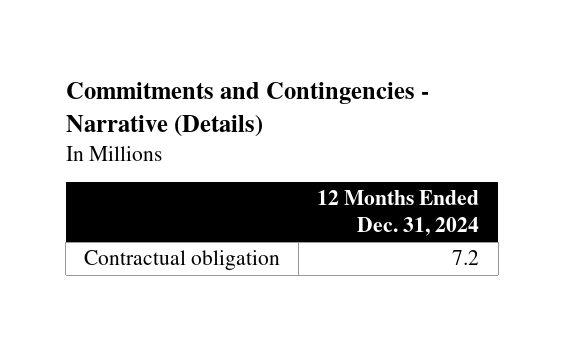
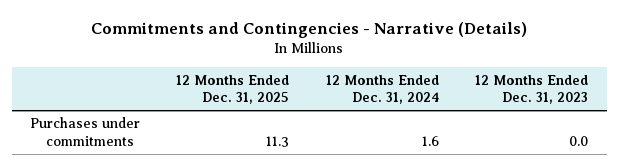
none -> [176,74,290,105] 12 Months Ended Dec. 31, 2025
none -> [475,74,589,105] 12 Months Ended Dec. 31, 2023
[84,250,281,271] Contractual obligation -> none
none -> [29,117,140,147] Purchases under commitments

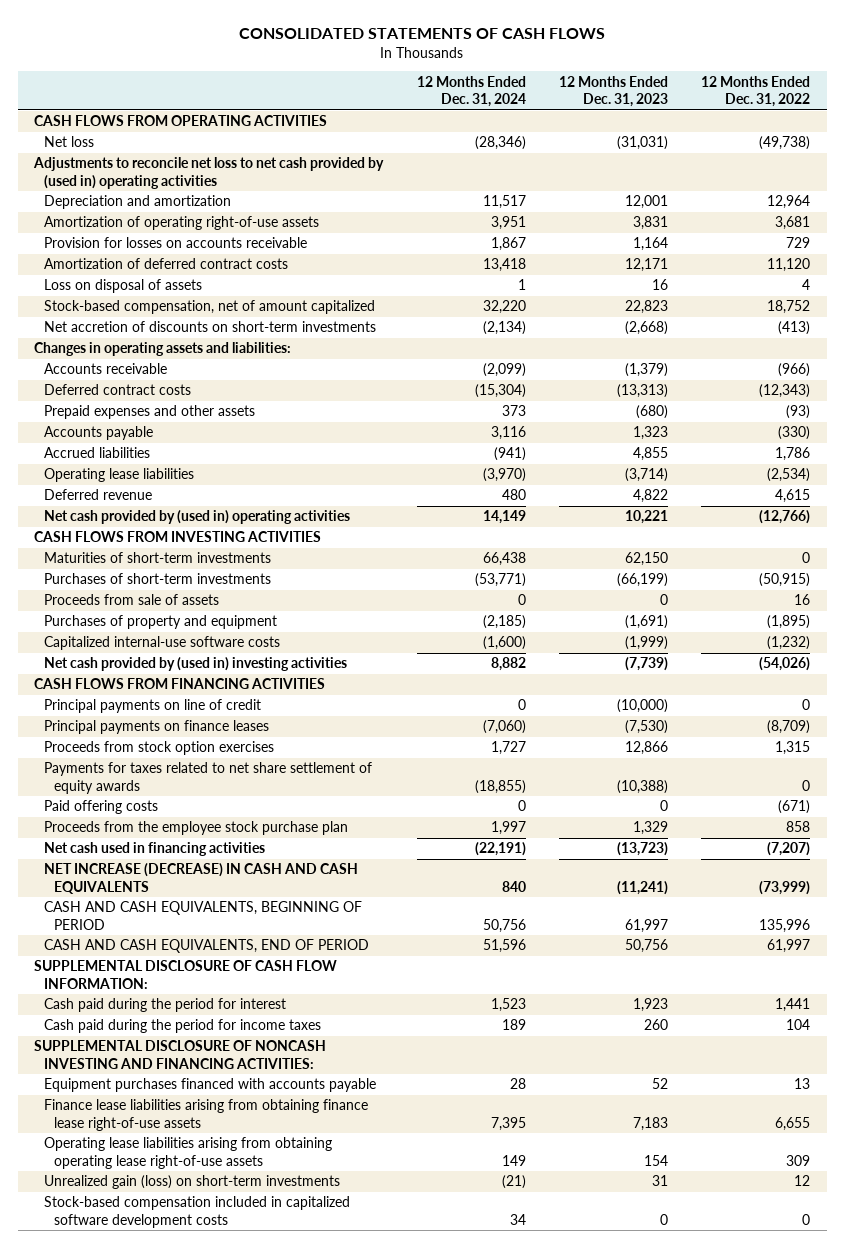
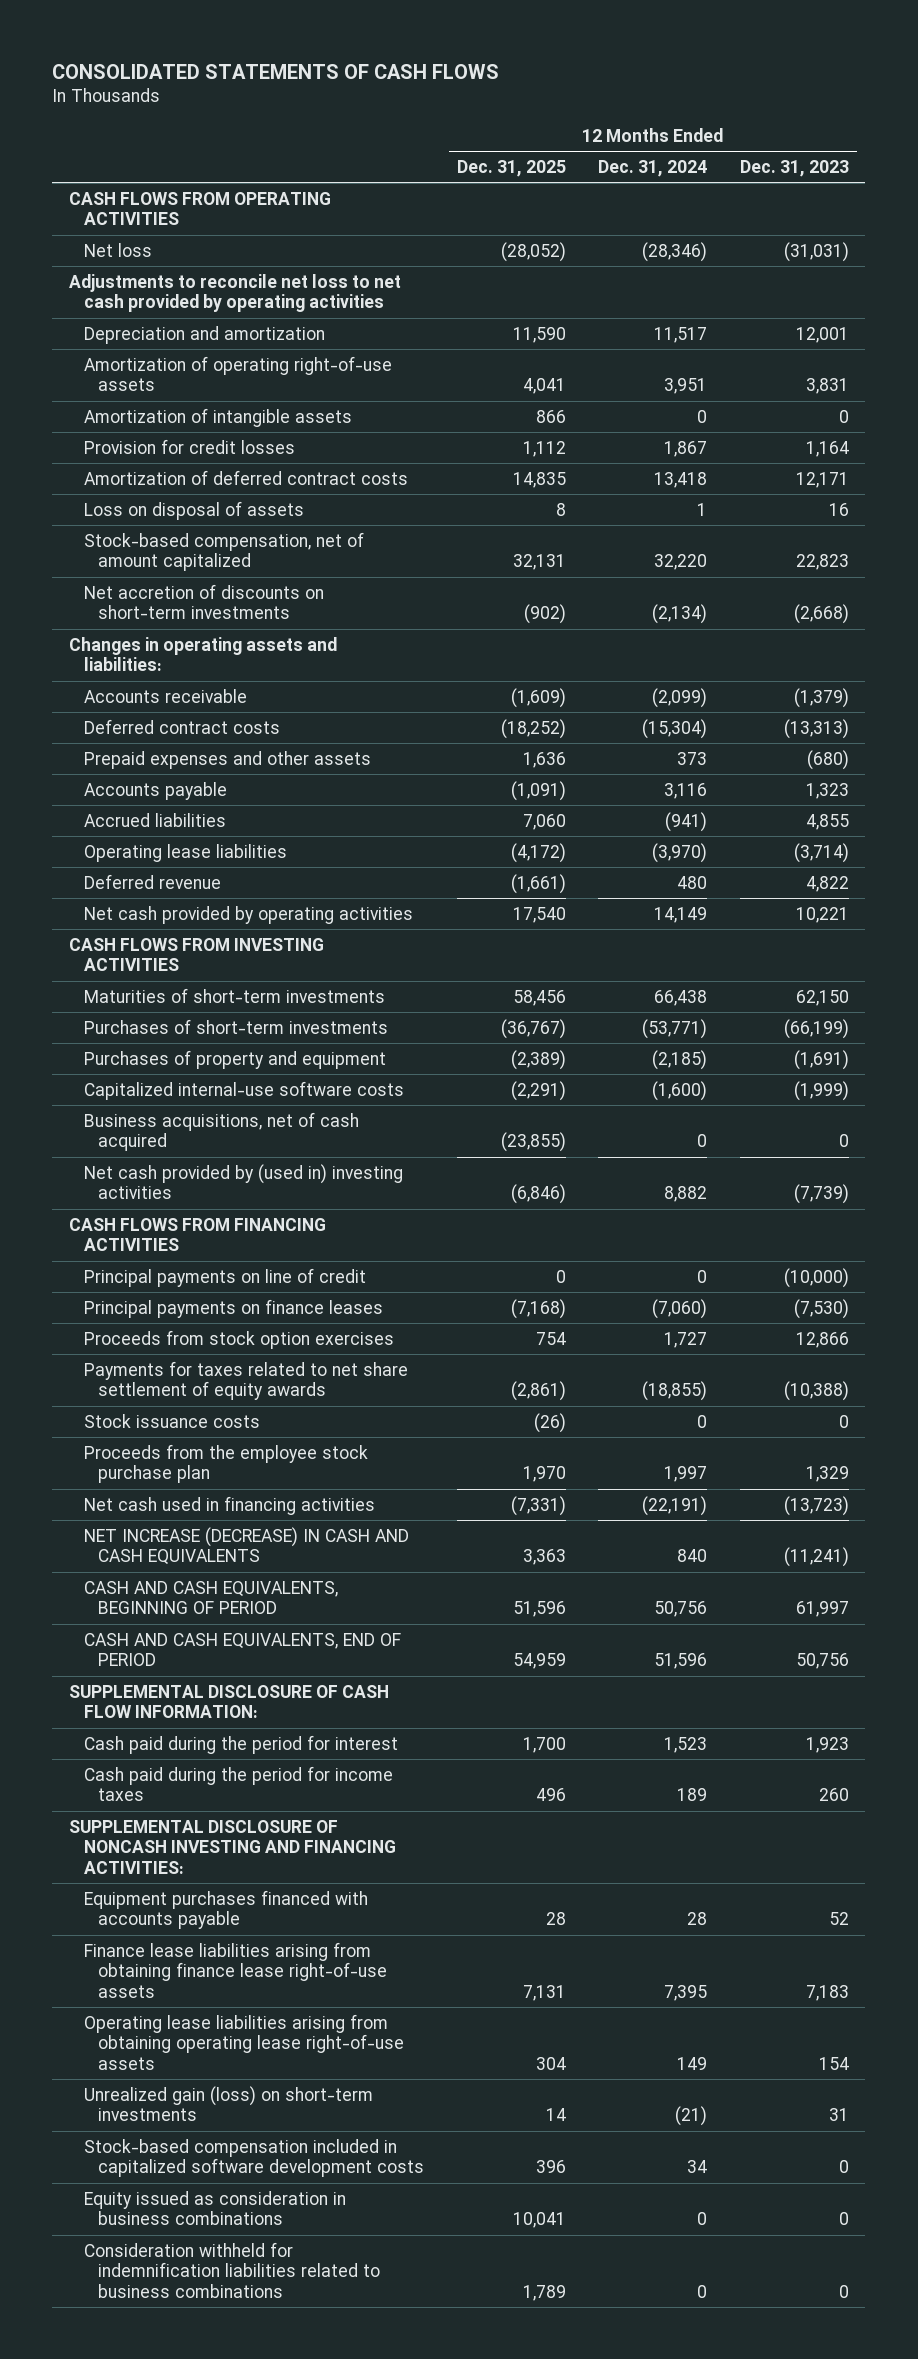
[701,75,811,107] 12 Months Ended Dec. 31, 2022 -> none
none -> [456,159,566,177] Dec. 31, 2025
[33,157,385,189] Adjustments to reconcile net loss to net cash provided by (used in) operating activities -> [68,273,401,313] Adjustments to reconcile net loss to net cash provided by operating activities
none -> [83,407,352,427] Amortization of intangible assets
[44,237,308,249] Provision for losses on accounts receivable -> [83,438,295,454] Provision for credit losses
[44,510,351,525] Net cash provided by (used in) operating activities -> [83,905,413,924] Net cash provided by operating activities
[44,594,220,606] Proceeds from sale of assets -> none
none -> [83,1111,359,1152] Business acquisitions, net of cash acquired
[44,800,159,815] Paid offering costs -> [83,1413,260,1428] Stock issuance costs
none -> [83,2190,346,2226] Equity issued as consideration in business combinations
none -> [83,2241,381,2298] Consideration withheld for indemnification liabilities related to business combinations

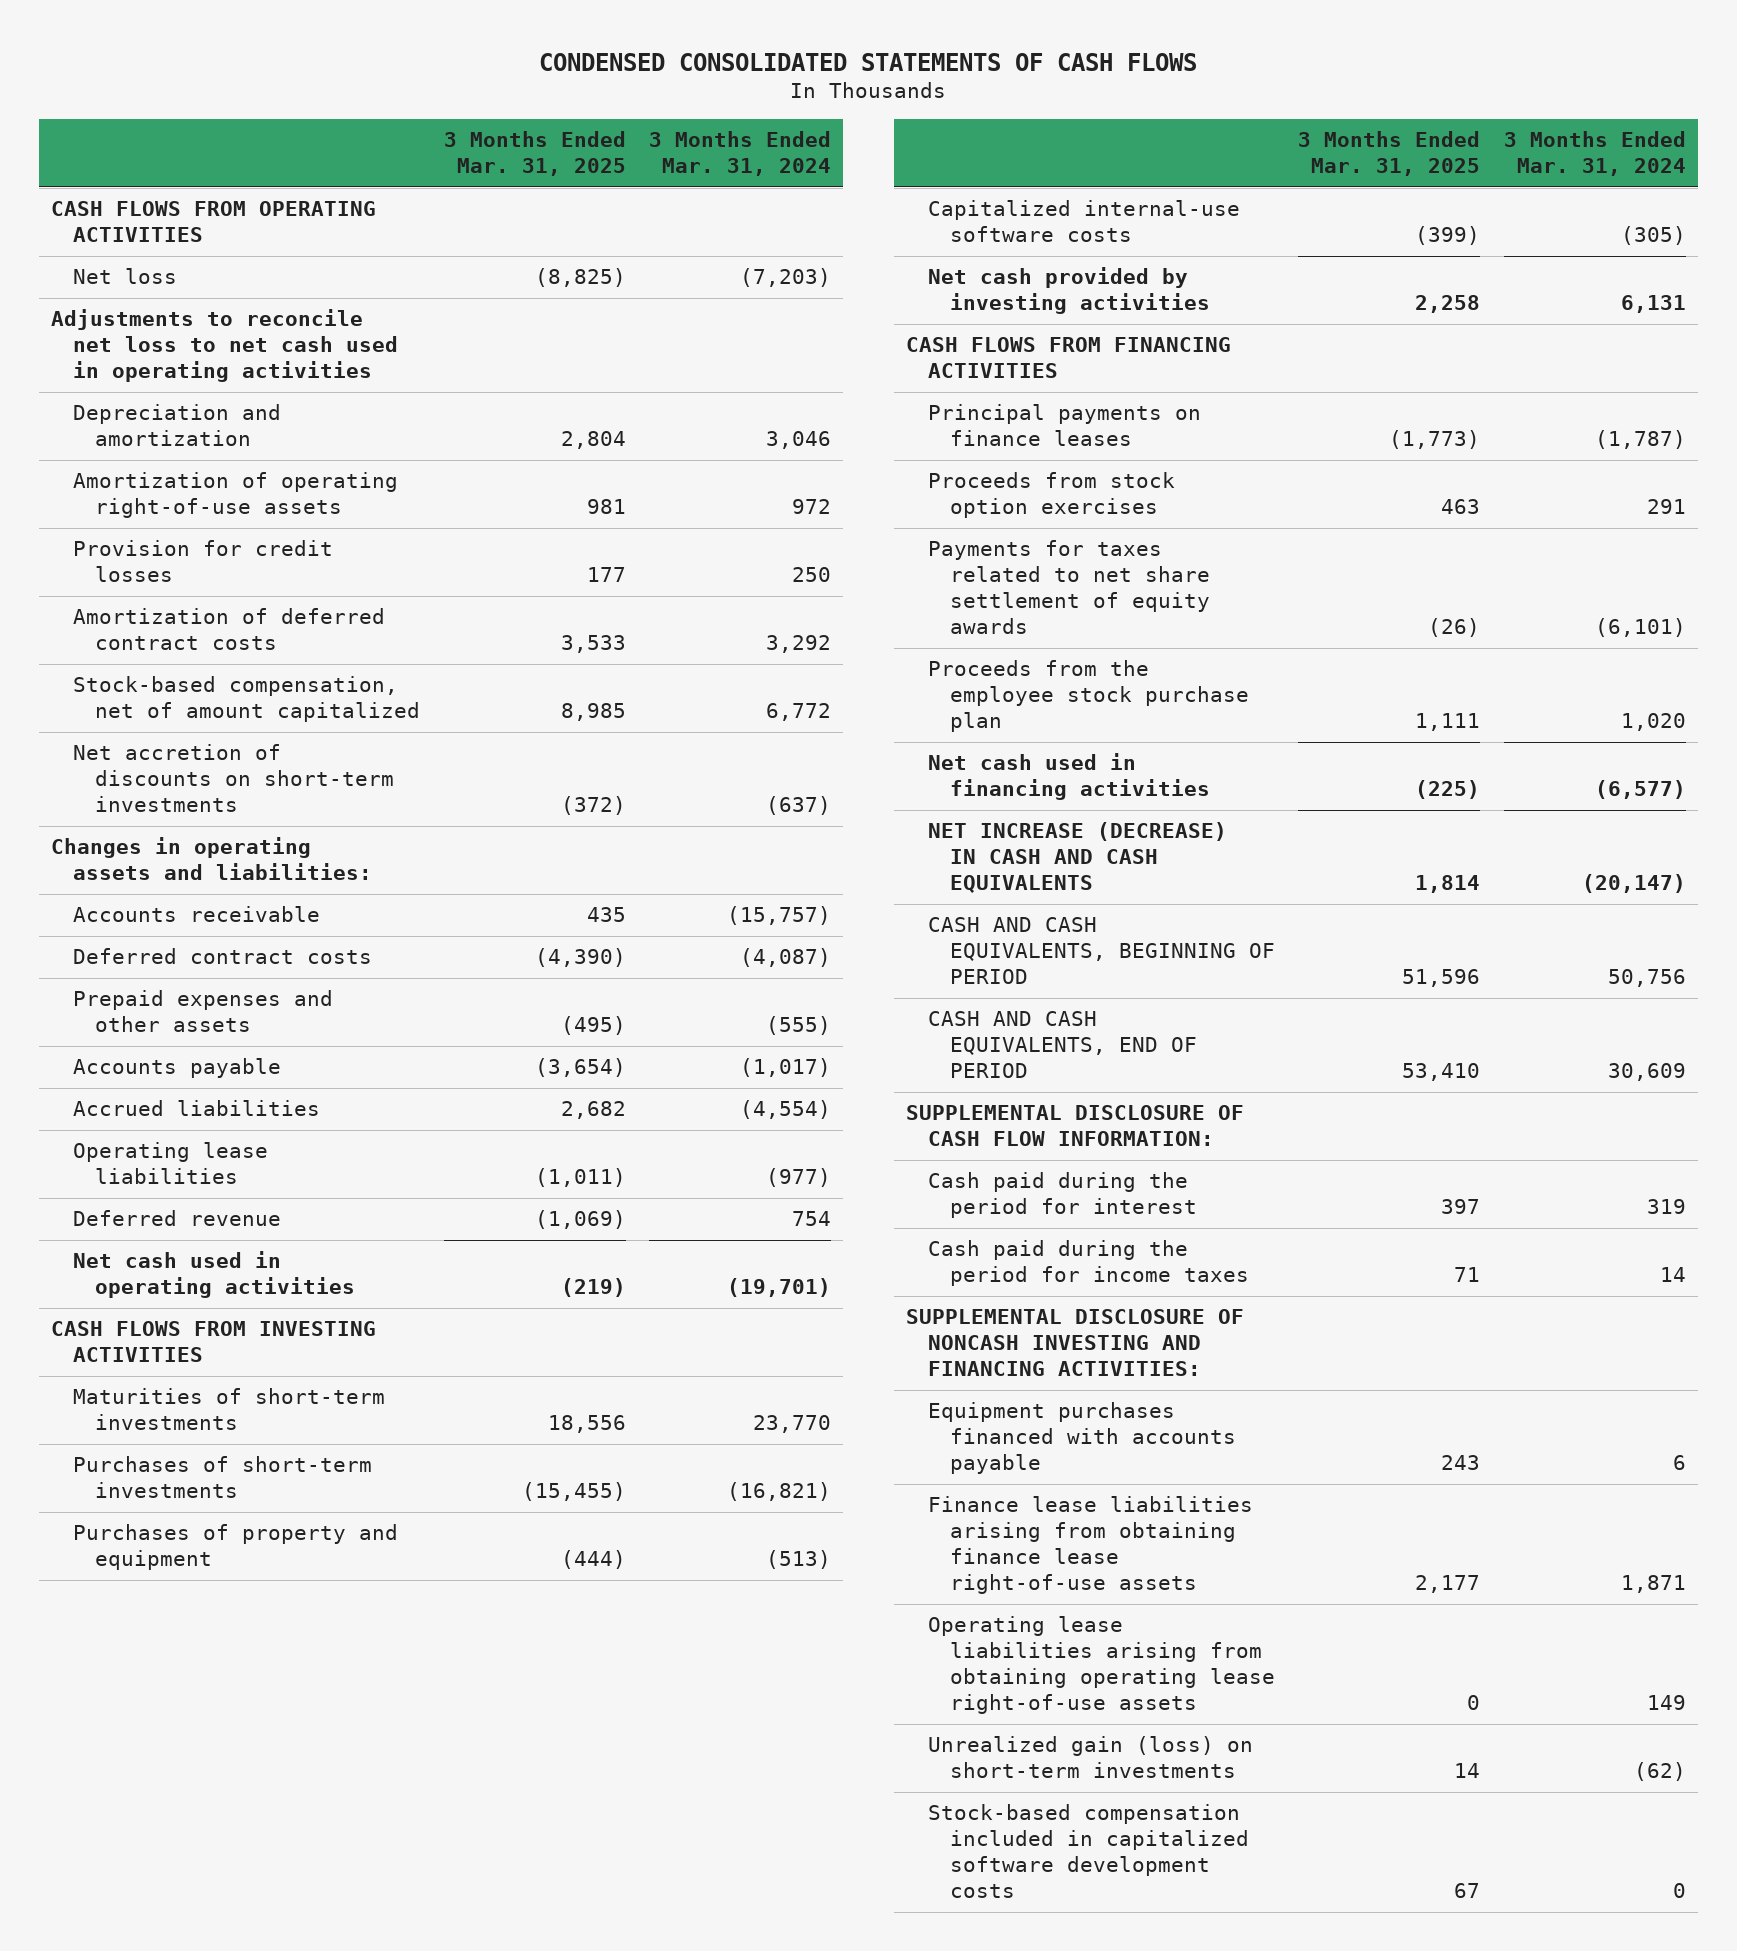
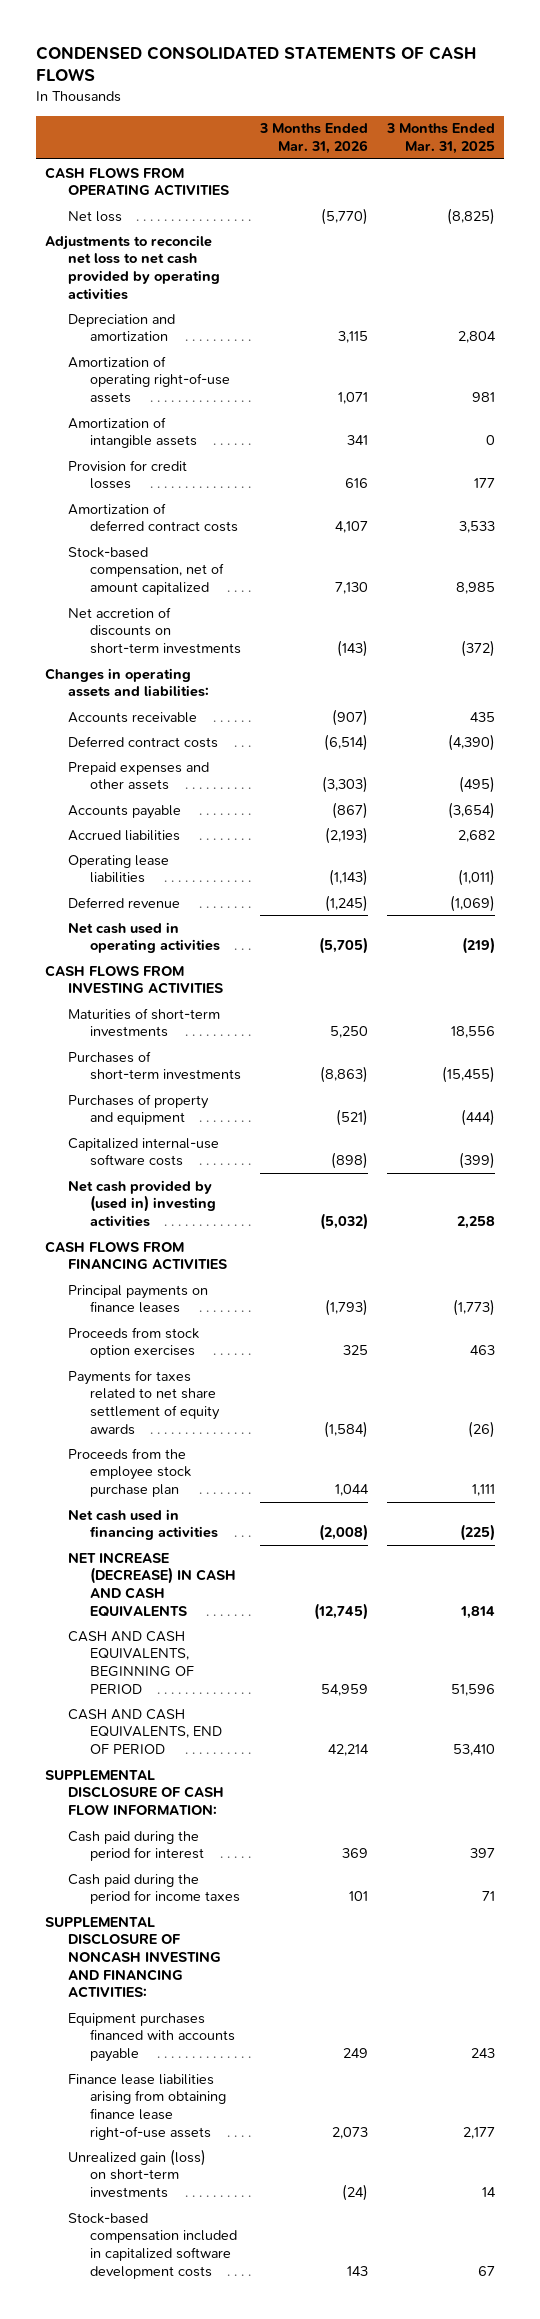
[649,131,832,177] 3 Months Ended Mar. 31, 2024 -> none
none -> [259,123,369,154] 3 Months Ended Mar. 31, 2026
[50,309,399,383] Adjustments to reconcile net loss to net cash used in operating activities -> [45,234,220,300] Adjustments to reconcile net loss to net cash provided by operating activities
none -> [67,416,198,449] Amortization of intangible assets
[927,267,1210,315] Net cash provided by investing activities -> [67,1179,217,1228] Net cash provided by (used in) investing activities
[927,1616,1275,1715] Operating lease liabilities arising from obtaining operating lease right-of-use assets -> none

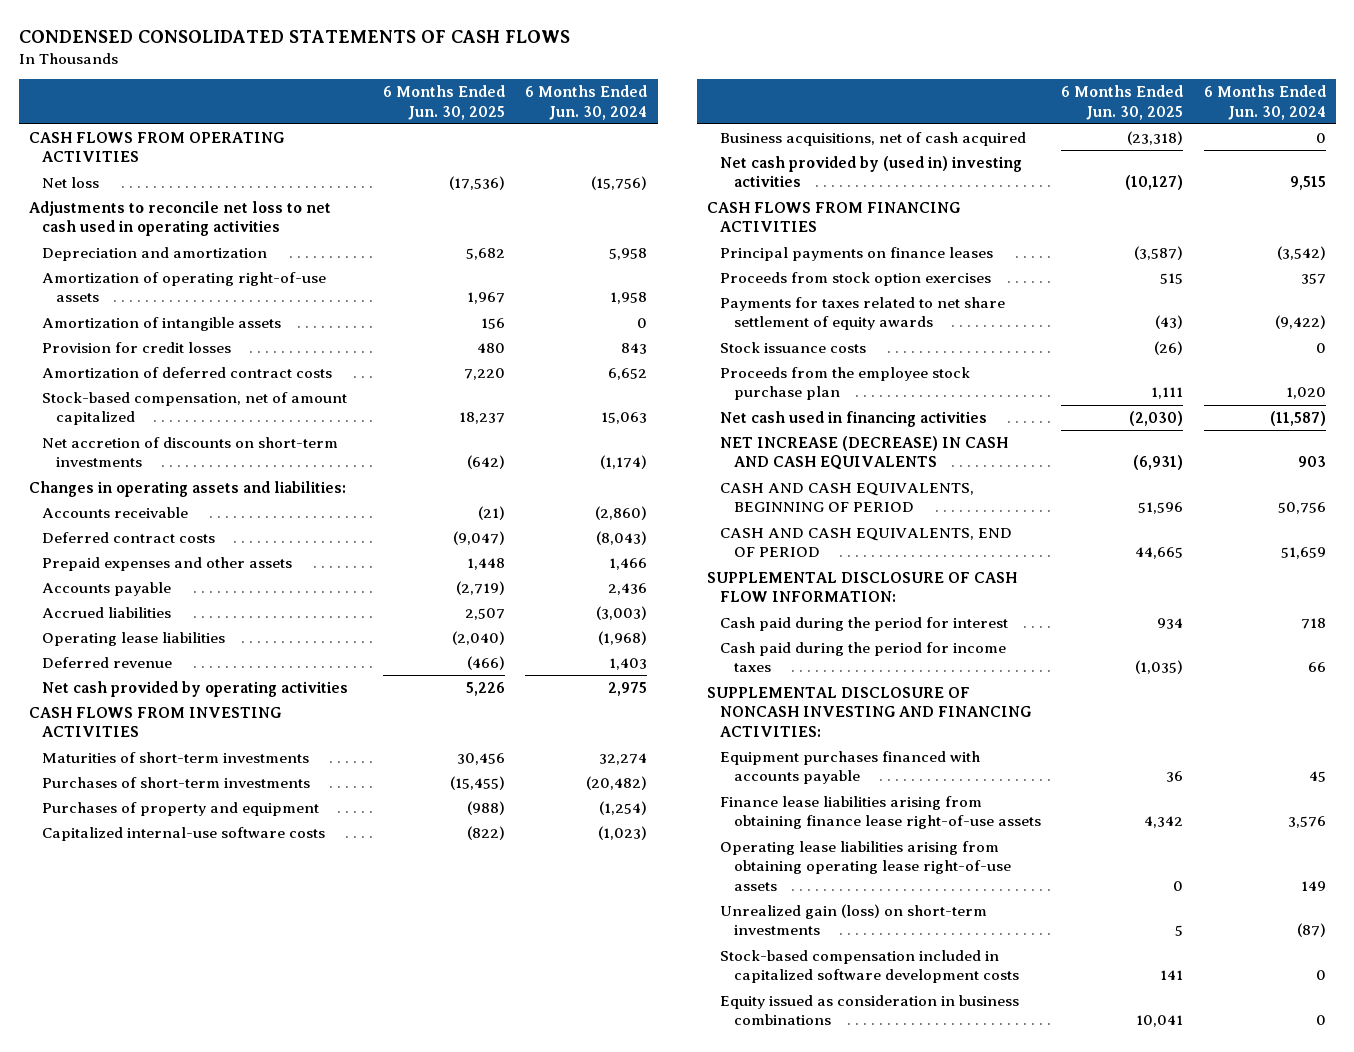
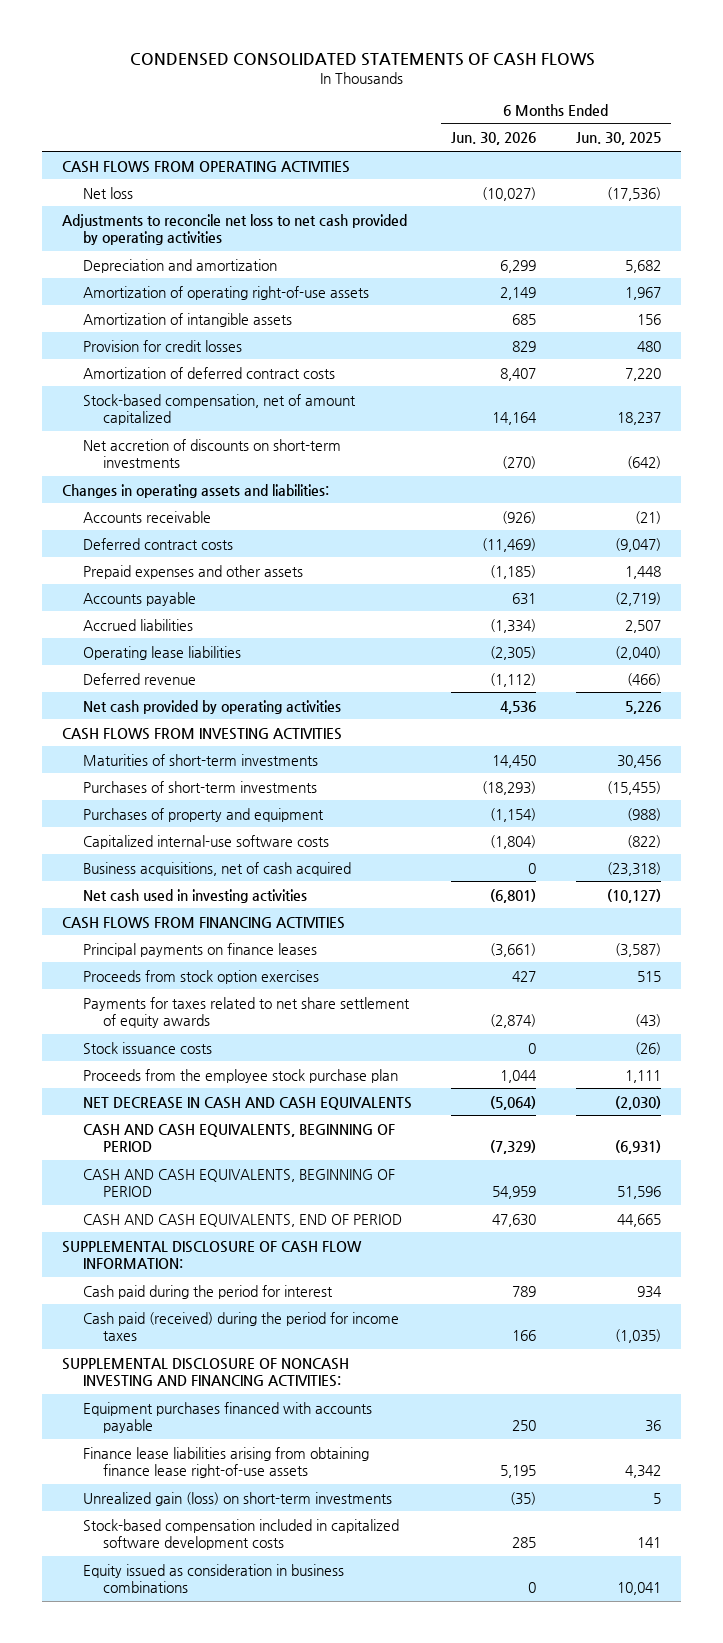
[525,85,648,120] 6 Months Ended Jun. 30, 2024 -> none
none -> [451,132,537,146] Jun. 30, 2026
[28,201,331,237] Adjustments to reconcile net loss to net cash used in operating activities -> [62,213,408,246] Adjustments to reconcile net loss to net cash provided by operating activities
[720,156,1023,188] Net cash provided by (used in) investing activities -> [82,888,307,903] Net cash used in investing activities
[720,411,988,428] Net cash used in financing activities -> [82,1096,412,1110] NET DECREASE IN CASH AND CASH EQUIVALENTS
[720,436,1009,471] NET INCREASE (DECREASE) IN CASH AND CASH EQUIVALENTS -> [82,1123,395,1153] CASH AND CASH EQUIVALENTS, BEGINNING OF PERIOD
[720,642,1007,673] Cash paid during the period for income taxes -> [82,1311,399,1342] Cash paid (received) during the period for income taxes
[720,841,1011,891] Operating lease liabilities arising from obtaining operating lease right-of-use assets -> none

